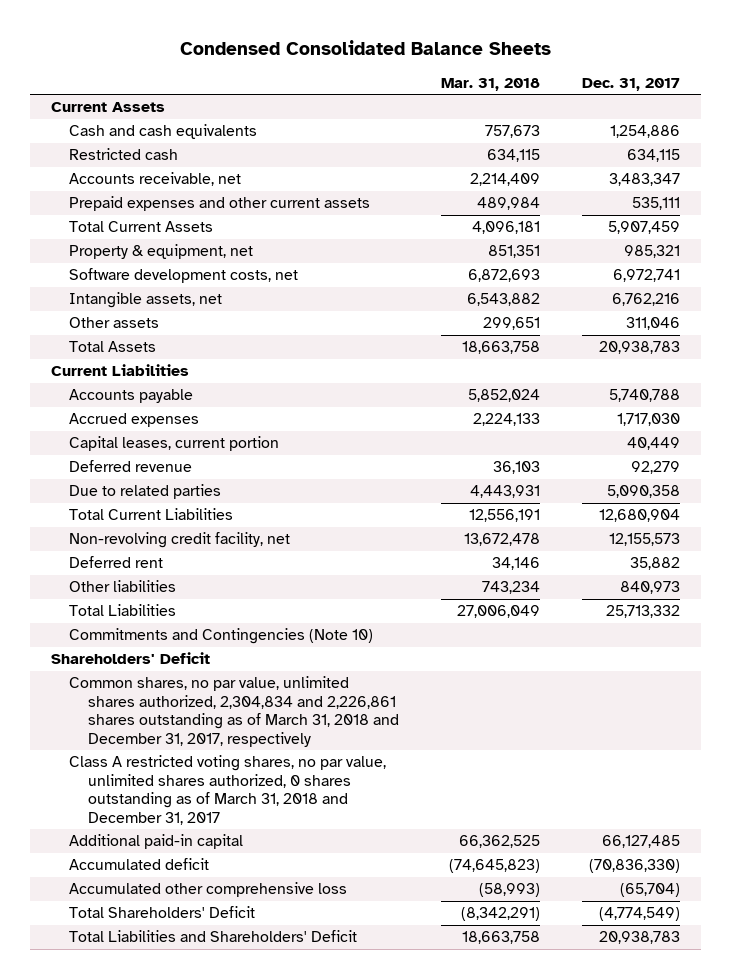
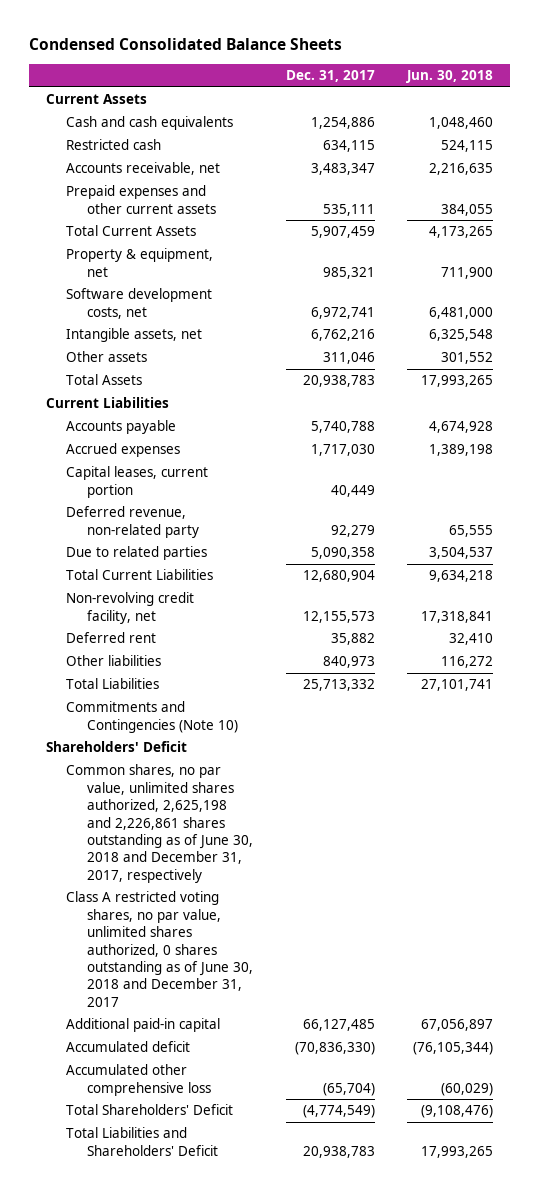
[440,77,540,91] Mar. 31, 2018 -> none
none -> [406,70,494,84] Jun. 30, 2018
[69,460,193,473] Deferred revenue -> [66,506,199,538] Deferred revenue, non-related party
[69,676,399,747] Common shares, no par value, unlimited shares authorized, 2,304,834 and 2,226,861 shares outstanding as of March 31, 2018 and December 31, 2017, respectively -> [66,764,253,883] Common shares, no par value, unlimited shares authorized, 2,625,198 and 2,226,861 shares outstanding as of June 30, 2018 and December 31, 2017, respectively
[69,755,387,825] Class A restricted voting shares, no par value, unlimited shares authorized, 0 shares outstanding as of March 31, 2018 and December 31, 2017 -> [66,891,253,1007] Class A restricted voting shares, no par value, unlimited shares authorized, 0 shares outstanding as of June 30, 2018 and December 31, 2017

